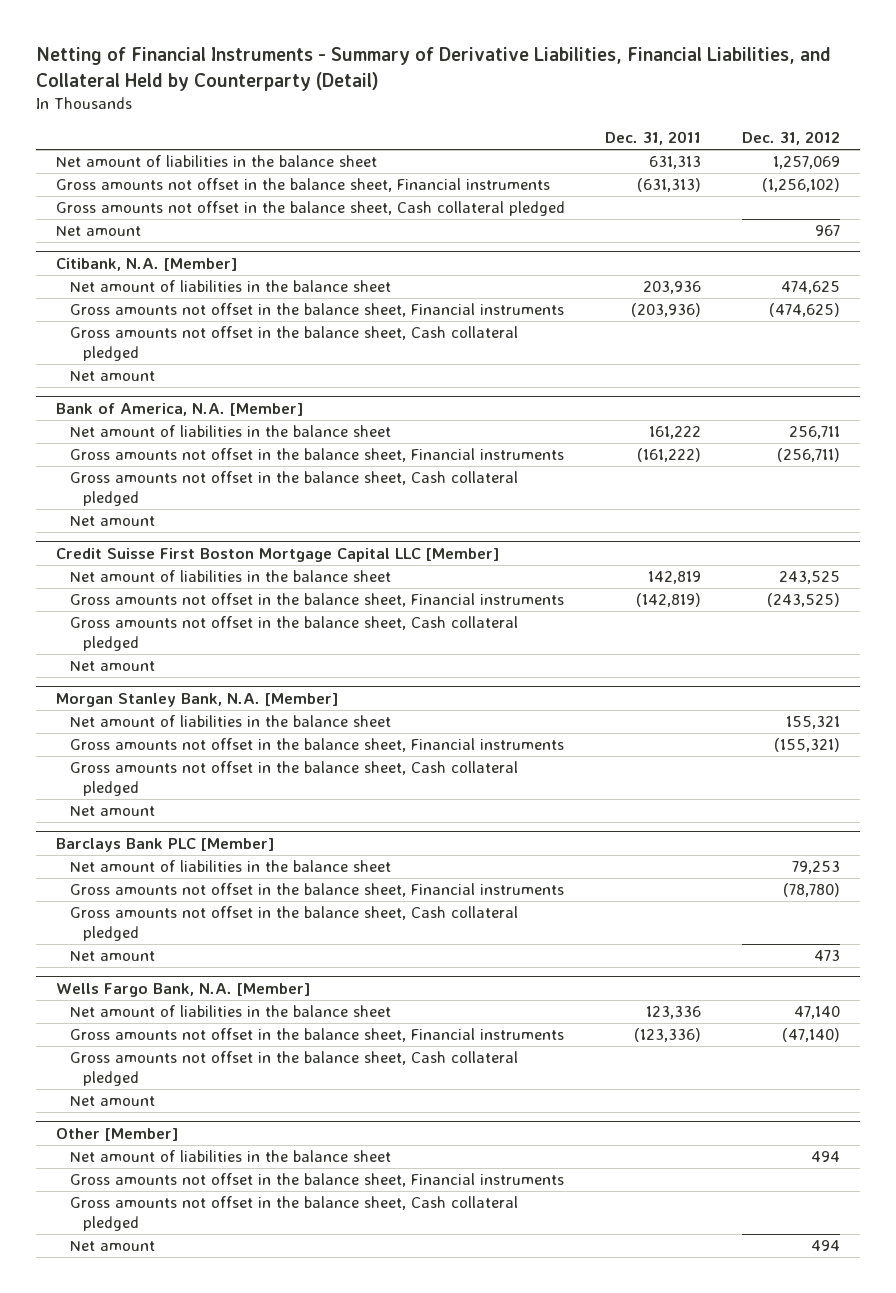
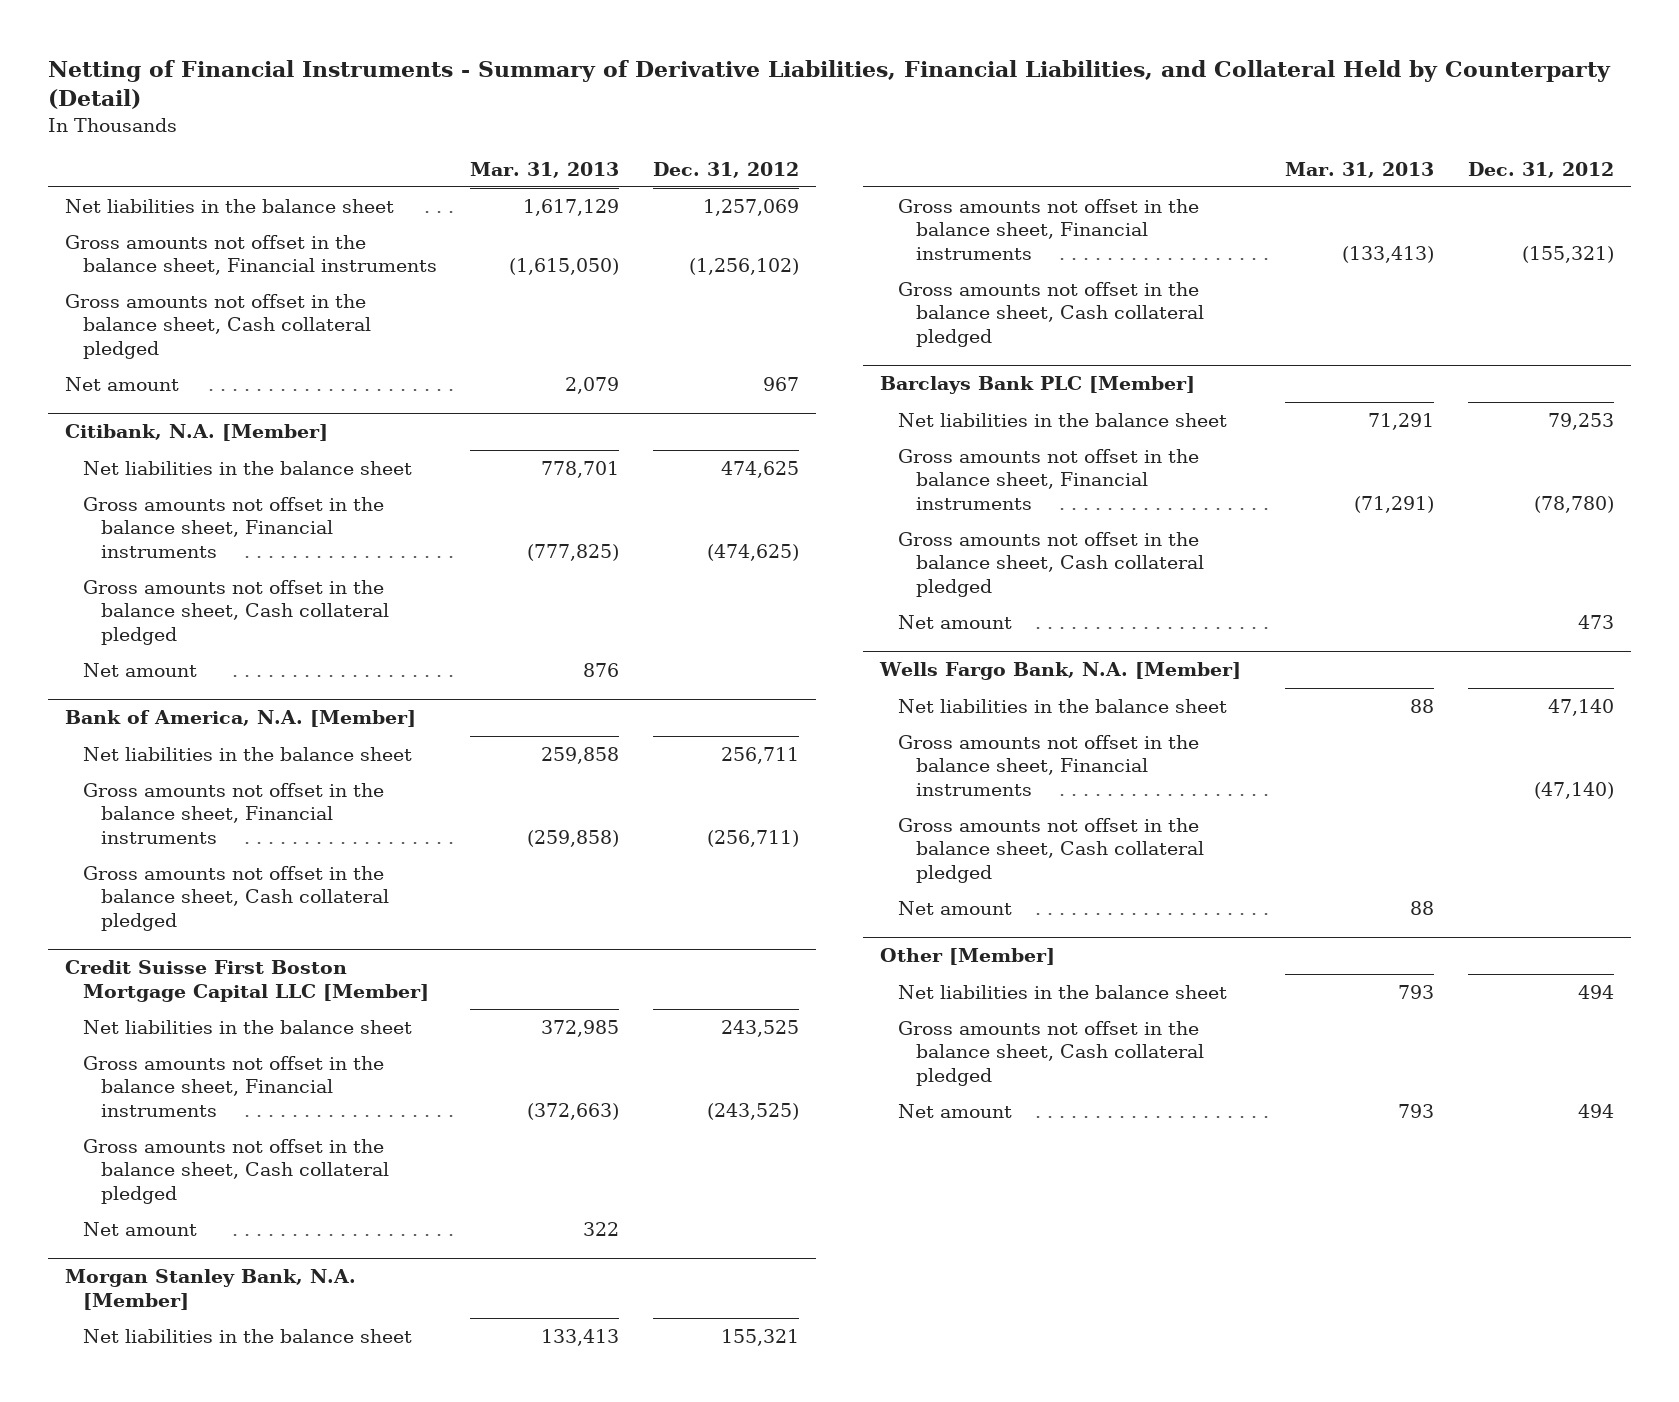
[605,130,702,145] Dec. 31, 2011 -> none
none -> [470,161,620,178] Mar. 31, 2013
[55,155,377,168] Net amount of liabilities in the balance sheet -> [64,198,394,213] Net liabilities in the balance sheet
[69,280,391,293] Net amount of liabilities in the balance sheet -> [82,460,412,475] Net liabilities in the balance sheet
[69,425,391,438] Net amount of liabilities in the balance sheet -> [82,746,412,761] Net liabilities in the balance sheet
[69,516,155,527] Net amount -> none
[69,570,391,583] Net amount of liabilities in the balance sheet -> [82,1019,412,1034] Net liabilities in the balance sheet
[69,715,391,728] Net amount of liabilities in the balance sheet -> [82,1328,412,1343] Net liabilities in the balance sheet
[69,806,155,817] Net amount -> none
[69,860,391,873] Net amount of liabilities in the balance sheet -> [897,412,1227,427] Net liabilities in the balance sheet
[69,1005,391,1018] Net amount of liabilities in the balance sheet -> [897,698,1227,713] Net liabilities in the balance sheet
[69,1173,564,1188] Gross amounts not offset in the balance sheet, Financial instruments -> none
[69,1150,391,1163] Net amount of liabilities in the balance sheet -> [897,984,1227,999] Net liabilities in the balance sheet

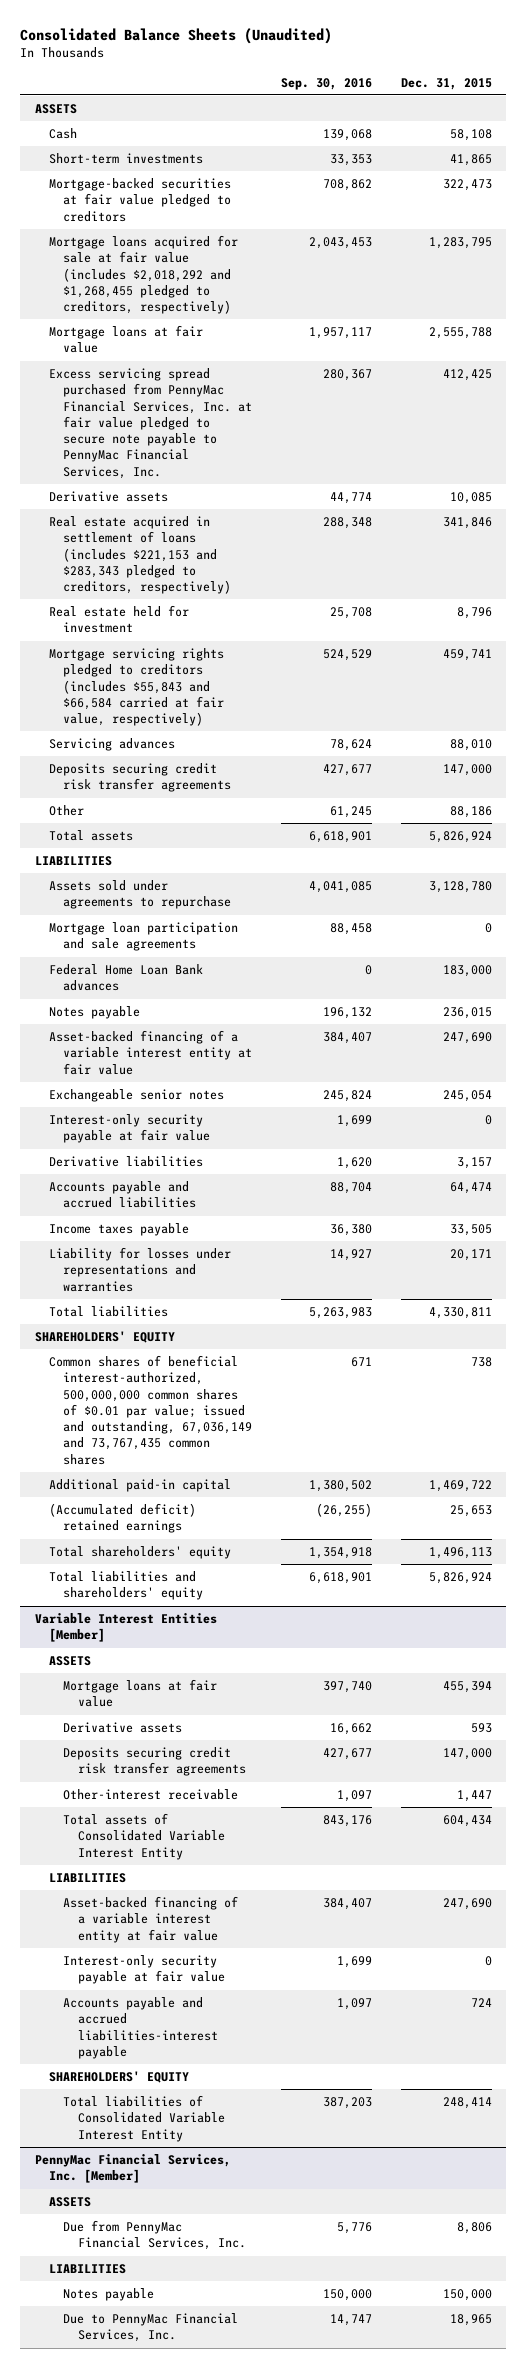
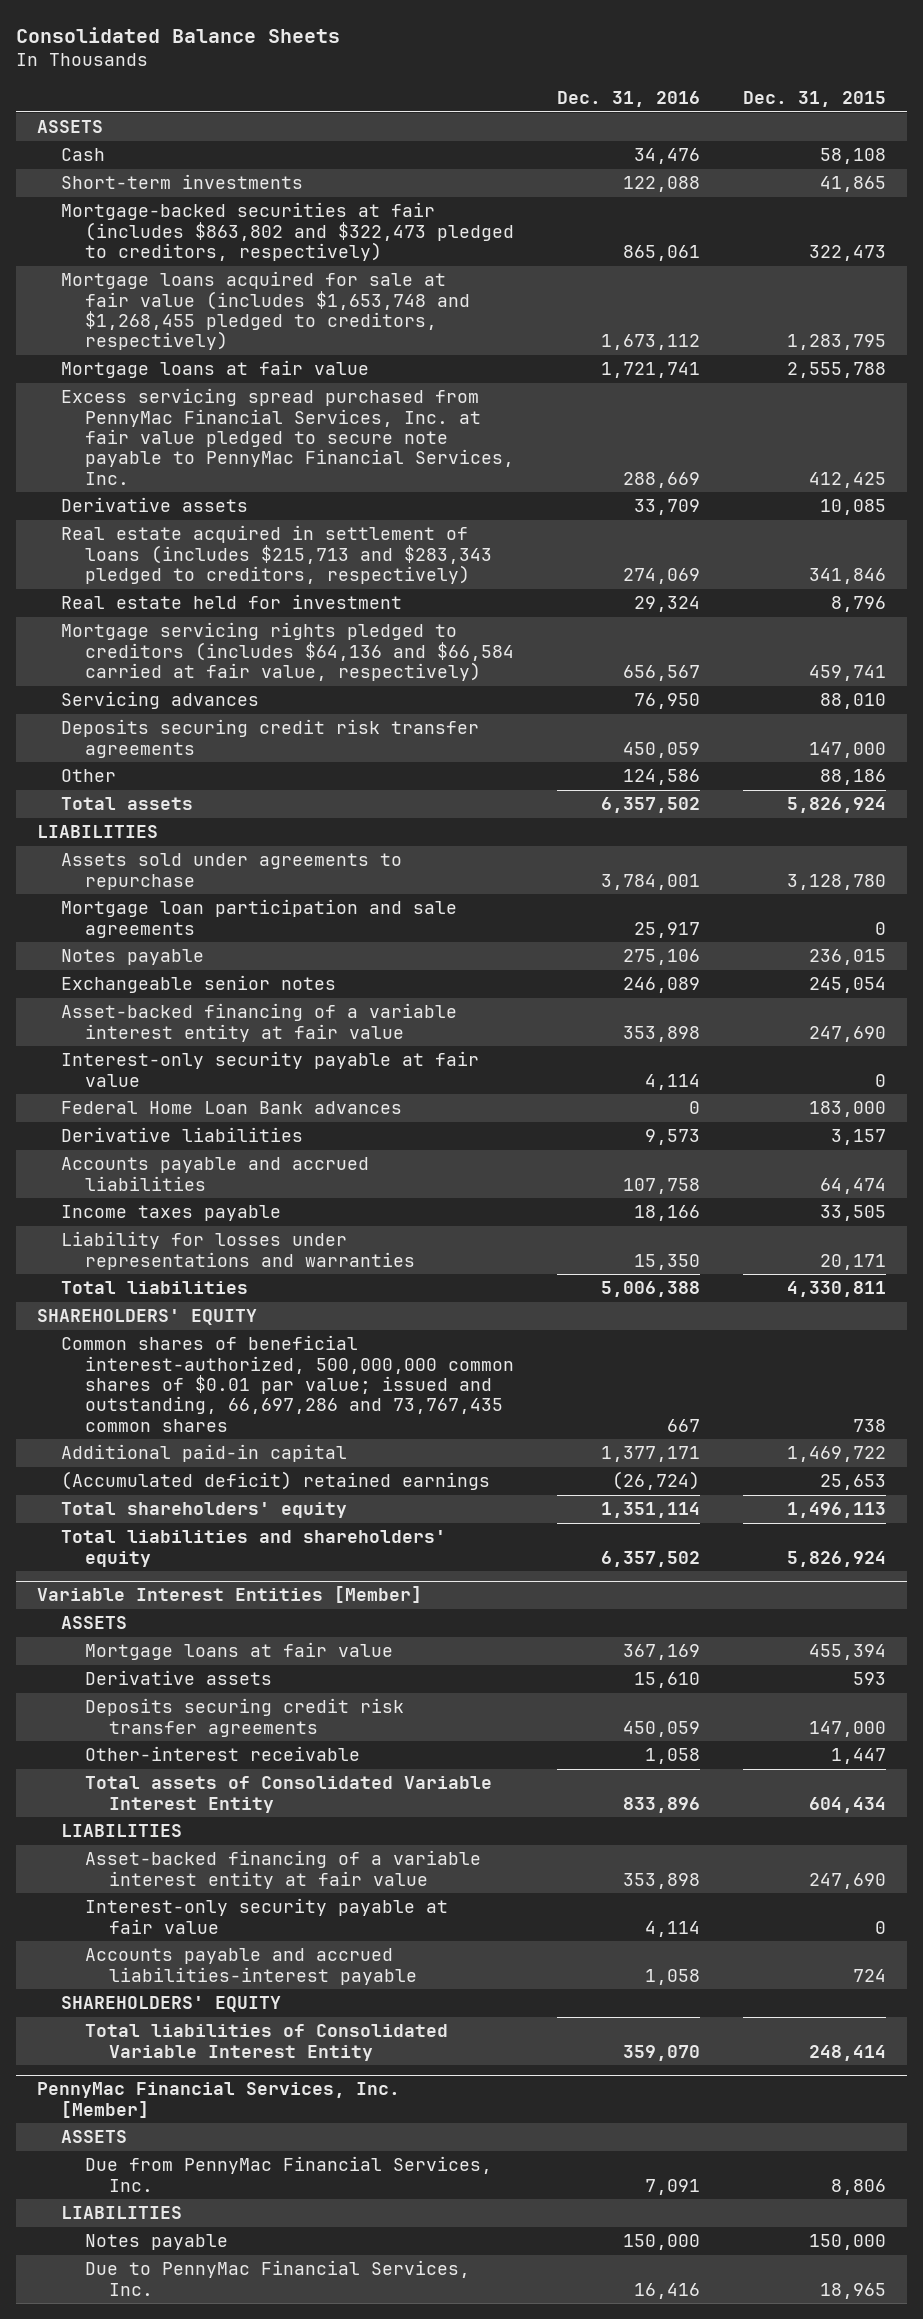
[20,27,333,44] Consolidated Balance Sheets (Unaudited) -> [15,26,340,43] Consolidated Balance Sheets
[281,77,373,90] Sep. 30, 2016 -> none
none -> [557,91,701,108] Dec. 31, 2016
[49,178,232,222] Mortgage-backed securities at fair value pledged to creditors -> [61,202,515,261] Mortgage-backed securities at fair (includes $863,802 and $322,473 pledged to creditors, respectively)
[49,235,239,315] Mortgage loans acquired for sale at fair value (includes $2,018,292 and $1,268,455 pledged to creditors, respectively) -> [61,271,471,351] Mortgage loans acquired for sale at fair value (includes $1,653,748 and $1,268,455 pledged to creditors, respectively)
[49,516,232,595] Real estate acquired in settlement of loans (includes $221,153 and $283,343 pledged to creditors, respectively) -> [61,525,493,584] Real estate acquired in settlement of loans (includes $215,713 and $283,343 pledged to creditors, respectively)
[49,648,225,727] Mortgage servicing rights pledged to creditors (includes $55,843 and $66,584 carried at fair value, respectively) -> [61,622,515,681] Mortgage servicing rights pledged to creditors (includes $64,136 and $66,584 carried at fair value, respectively)
[49,1030,253,1075] Asset-backed financing of a variable interest entity at fair value -> [61,1003,458,1042] Asset-backed financing of a variable interest entity at fair value
[49,964,204,992] Federal Home Loan Bank advances -> [61,1101,403,1115] Federal Home Loan Bank advances
[49,1355,253,1465] Common shares of beneficial interest-authorized, 500,000,000 common shares of $0.01 par value; issued and outstanding, 67,036,149 and 73,767,435 common shares -> [61,1335,515,1432] Common shares of beneficial interest-authorized, 500,000,000 common shares of $0.01 par value; issued and outstanding, 66,697,286 and 73,767,435 common shares

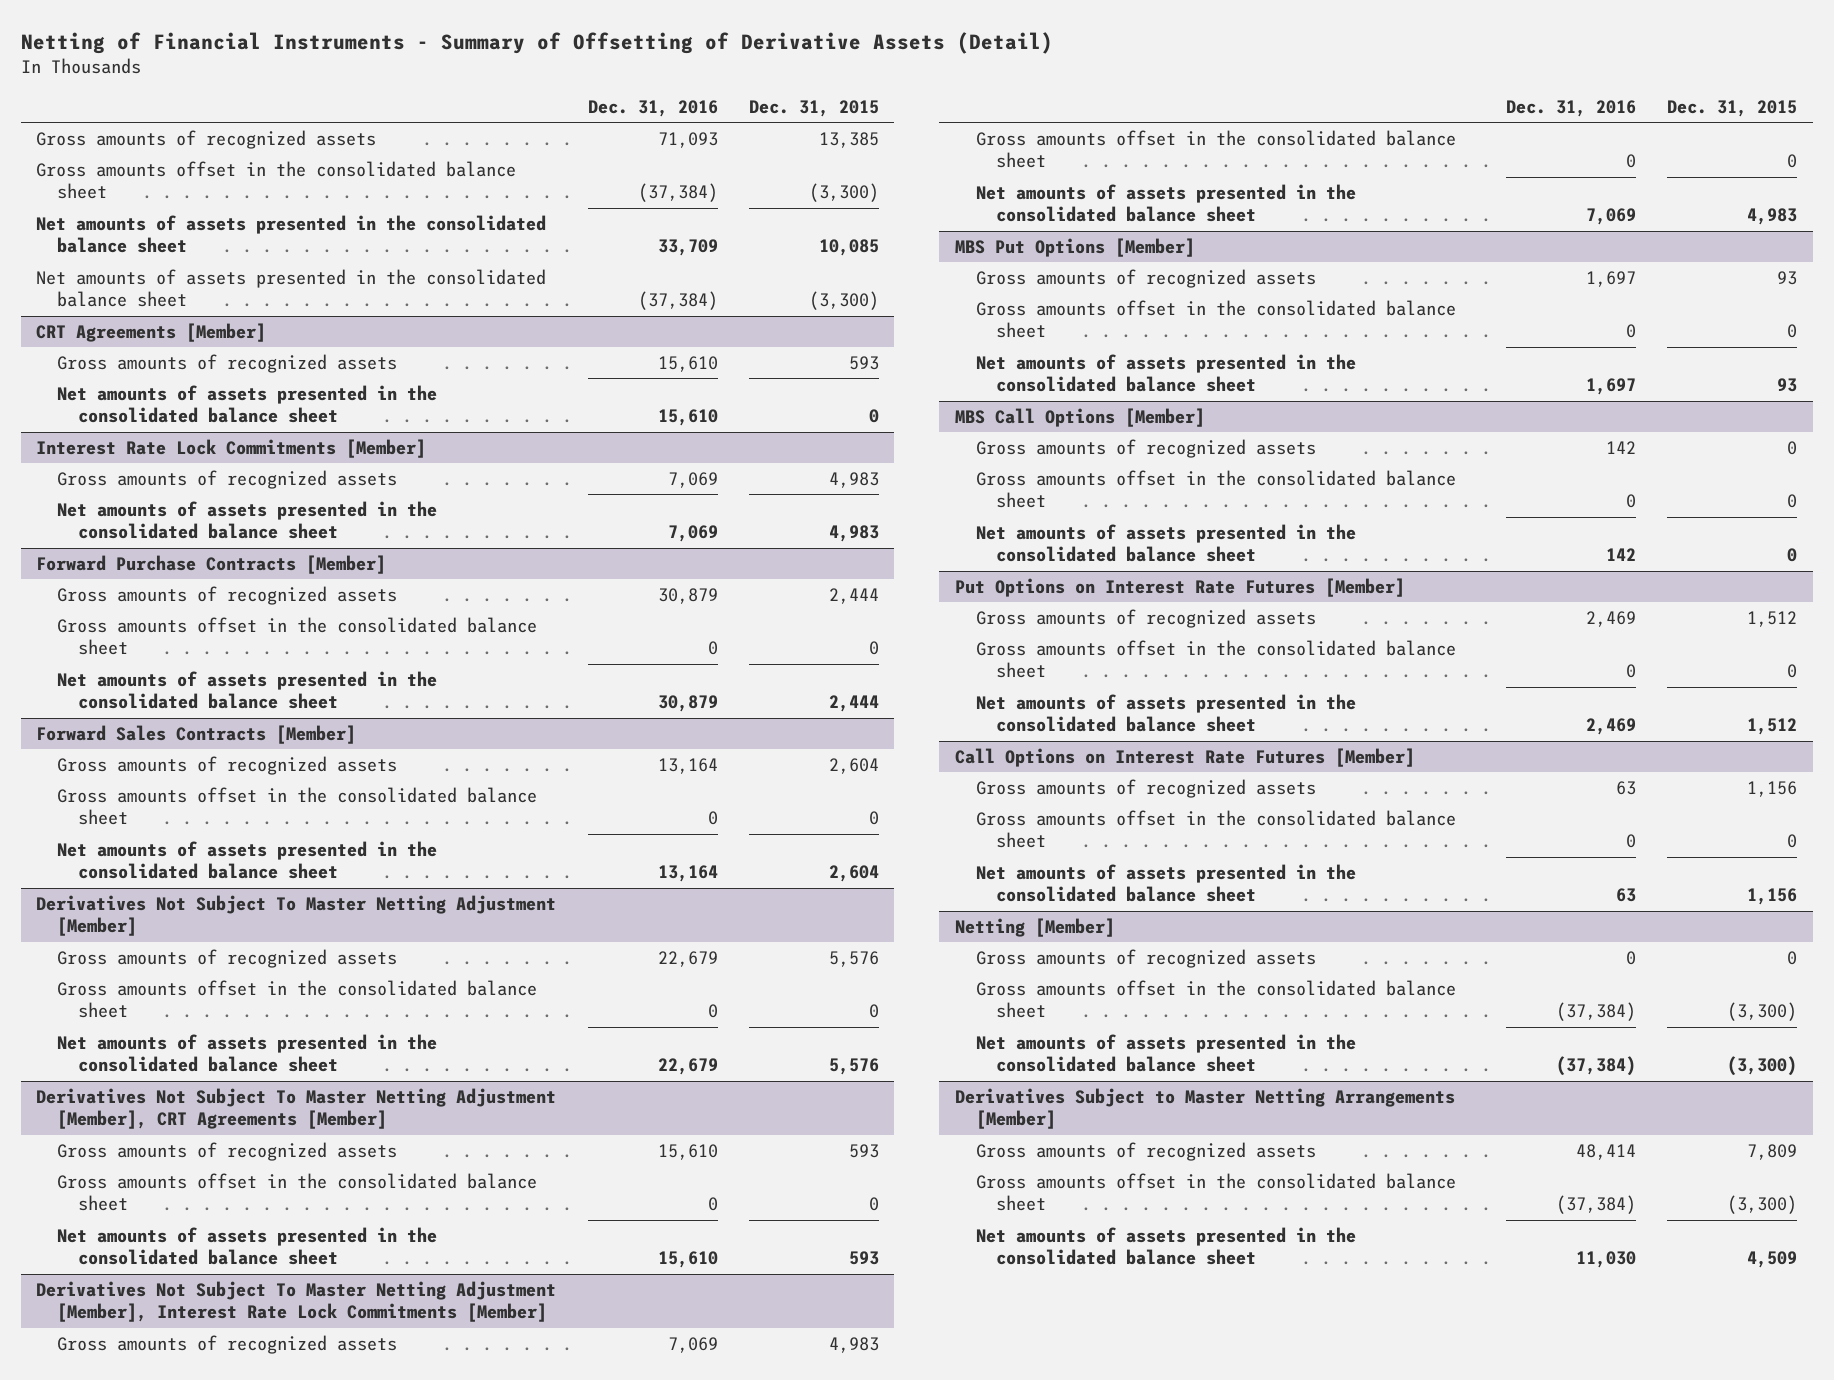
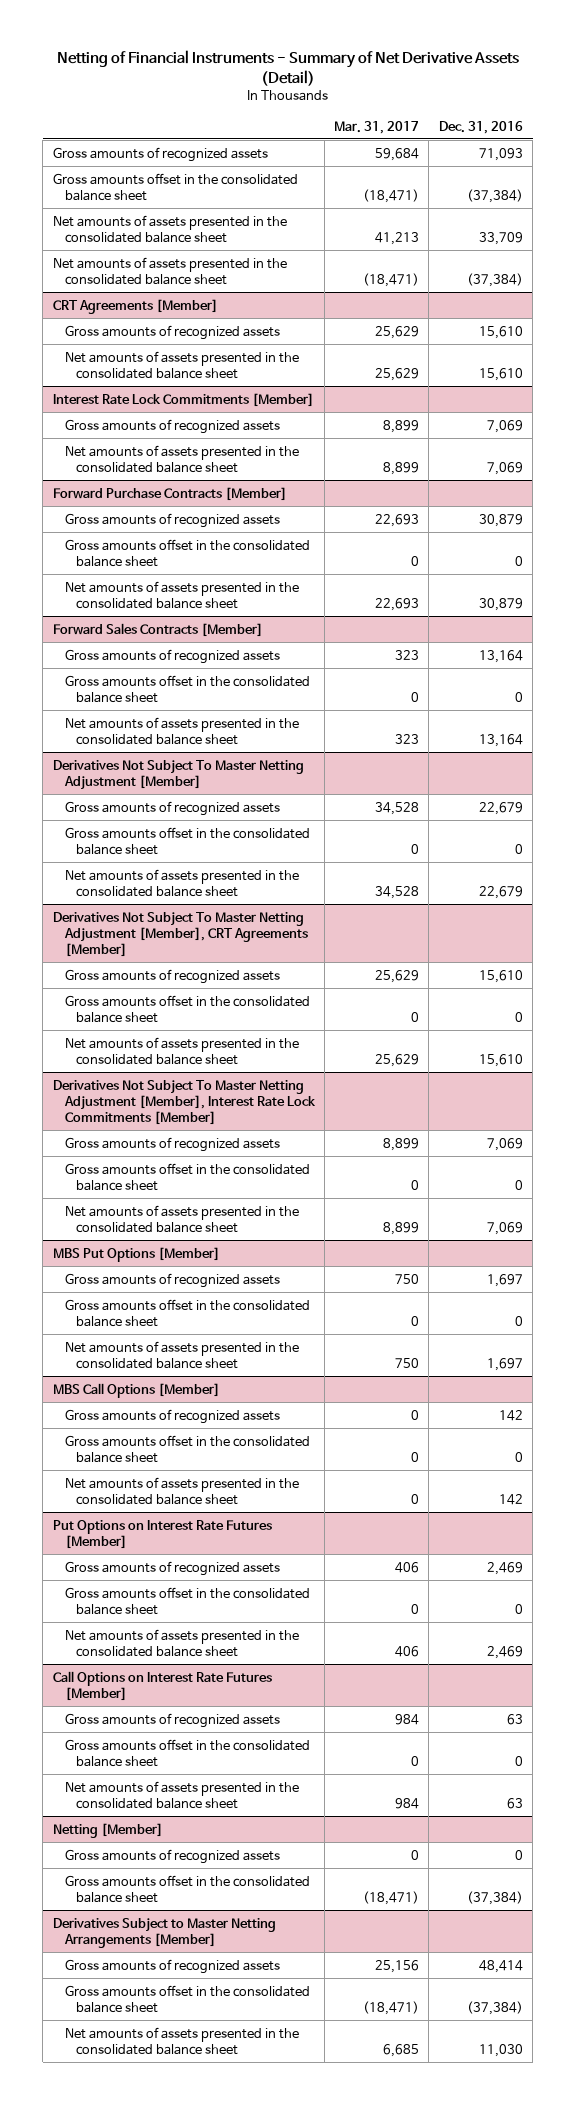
[20,31,1053,54] Netting of Financial Instruments - Summary of Offsetting of Derivative Assets (Detail) -> [56,49,519,86] Netting of Financial Instruments - Summary of Net Derivative Assets (Detail)
[748,99,879,117] Dec. 31, 2015 -> none
none -> [334,120,420,134] Mar. 31, 2017
[975,1033,1356,1073] Net amounts of assets presented in the consolidated balance sheet -> none

